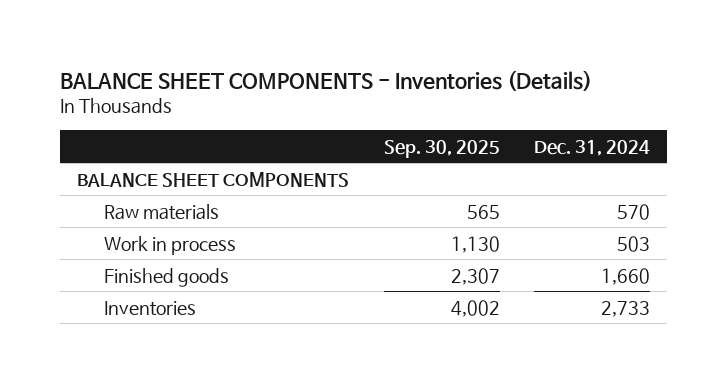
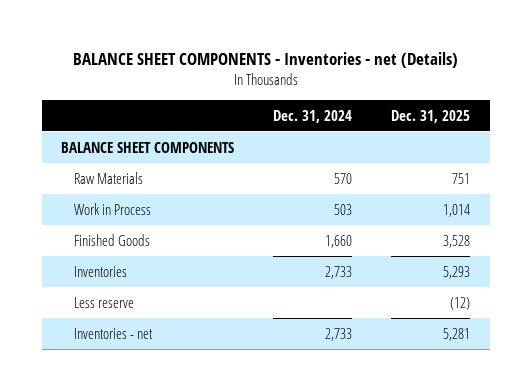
[60,70,593,92] BALANCE SHEET COMPONENTS - Inventories (Details) -> [72,51,458,68] BALANCE SHEET COMPONENTS - Inventories - net (Details)
[383,139,500,158] Sep. 30, 2025 -> none
none -> [391,109,471,123] Dec. 31, 2025
[104,203,220,220] Raw materials -> [73,171,143,184] Raw Materials
[104,235,237,255] Work in process -> [73,202,151,215] Work in Process
[104,267,230,287] Finished goods -> [73,233,150,246] Finished Goods
none -> [73,296,134,308] Less reserve
none -> [73,327,153,339] Inventories - net

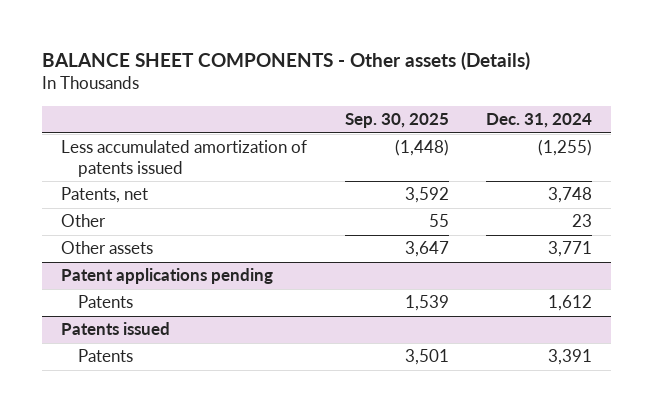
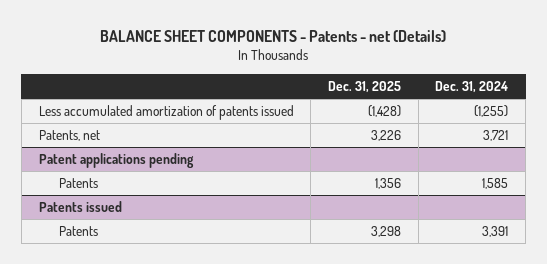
[42,52,531,71] BALANCE SHEET COMPONENTS - Other assets (Details) -> [100,30,447,43] BALANCE SHEET COMPONENTS - Patents - net (Details)
[344,113,449,129] Sep. 30, 2025 -> none
none -> [327,80,401,93] Dec. 31, 2025
[61,214,107,228] Other -> none
[61,241,154,255] Other assets -> none
[548,187,593,204] 3,748 -> [483,130,509,142] 3,721
[548,295,593,312] 1,612 -> [482,178,509,190] 1,585

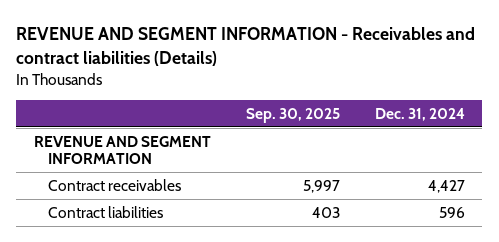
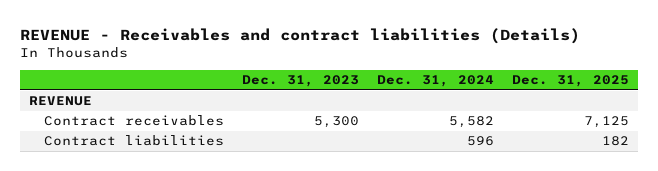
[16,27,476,67] REVENUE AND SEGMENT INFORMATION - Receivables and contract liabilities (Details) -> [20,27,581,44] REVENUE - Receivables and contract liabilities (Details)
[245,107,340,123] Sep. 30, 2025 -> none
none -> [241,75,359,88] Dec. 31, 2023
none -> [512,75,630,88] Dec. 31, 2025
[33,135,211,165] REVENUE AND SEGMENT INFORMATION -> [29,96,93,107] REVENUE
[427,179,465,193] 4,427 -> [449,116,495,129] 5,582

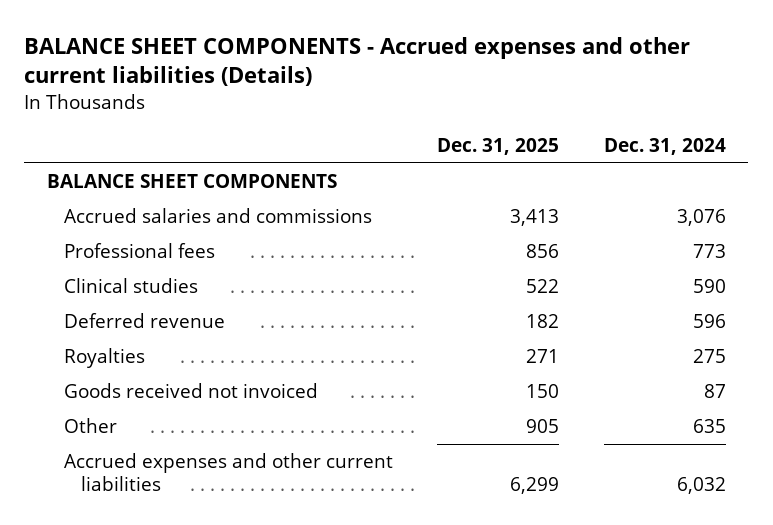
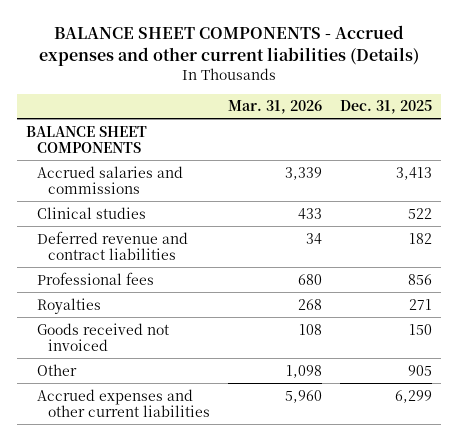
[603,138,726,156] Dec. 31, 2024 -> none
none -> [227,100,322,115] Mar. 31, 2026
[63,313,225,329] Deferred revenue -> [37,230,189,260] Deferred revenue and contract liabilities
[63,243,215,259] Professional fees -> [37,271,155,285] Professional fees

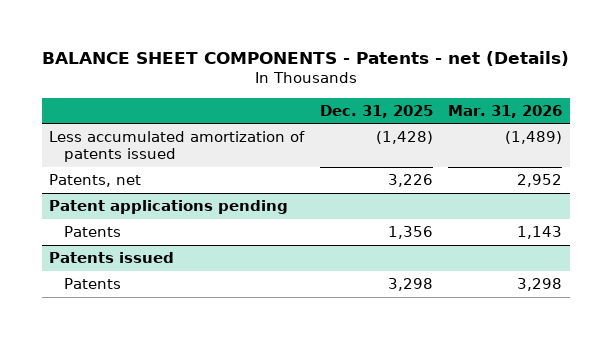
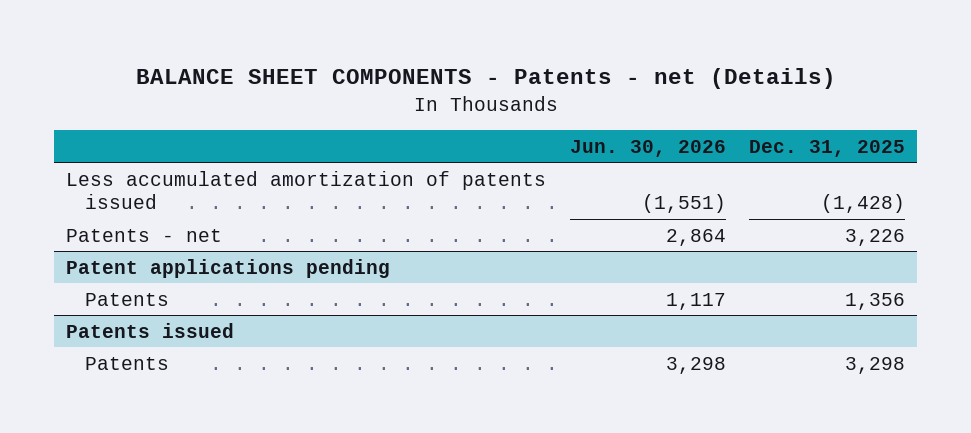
[448,104,563,118] Mar. 31, 2026 -> none
none -> [569,139,726,157] Jun. 30, 2026
[49,173,142,187] Patents, net -> [65,228,222,242] Patents - net

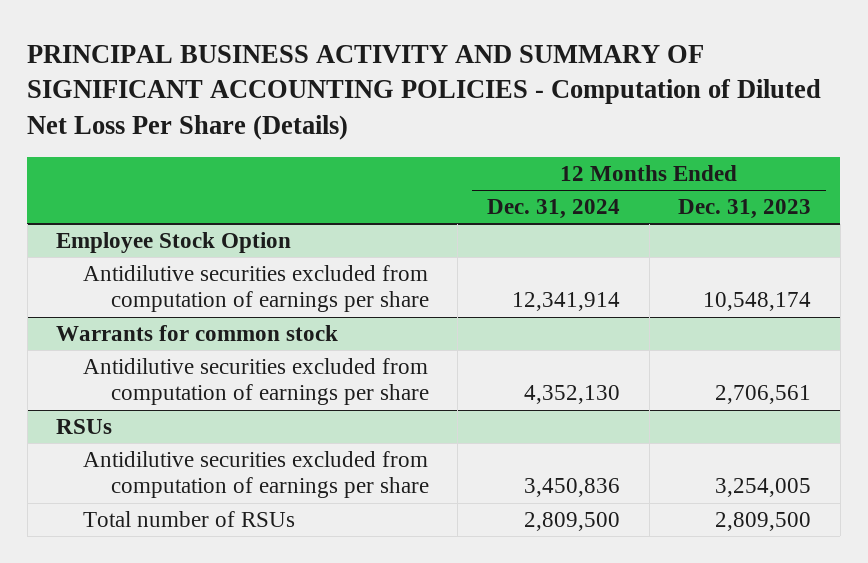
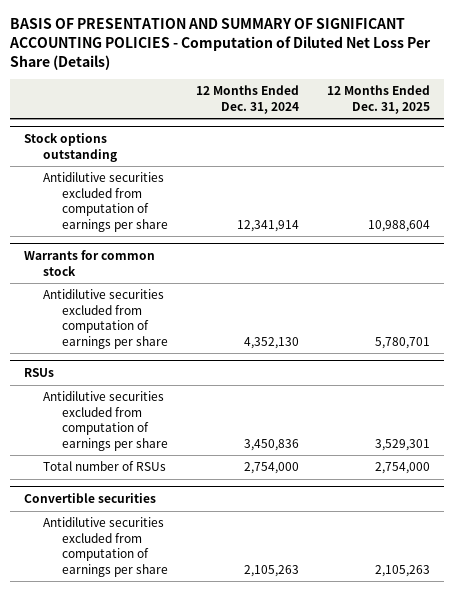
[27,44,822,141] PRINCIPAL BUSINESS ACTIVITY AND SUMMARY OF SIGNIFICANT ACCOUNTING POLICIES - Computation of Diluted Net Loss Per Share (Details) -> [9,18,432,70] BASIS OF PRESENTATION AND SUMMARY OF SIGNIFICANT ACCOUNTING POLICIES - Computation of Diluted Net Loss Per Share (Details)
[678,199,812,220] Dec. 31, 2023 -> none
none -> [327,85,431,114] 12 Months Ended Dec. 31, 2025
[56,231,292,253] Employee Stock Option -> [24,133,118,162] Stock options outstanding
[523,511,620,531] 2,809,500 -> [243,462,299,475] 2,754,000
none -> [24,493,157,504] Convertible securities
none -> [43,517,168,577] Antidilutive securities excluded from computation of earnings per share

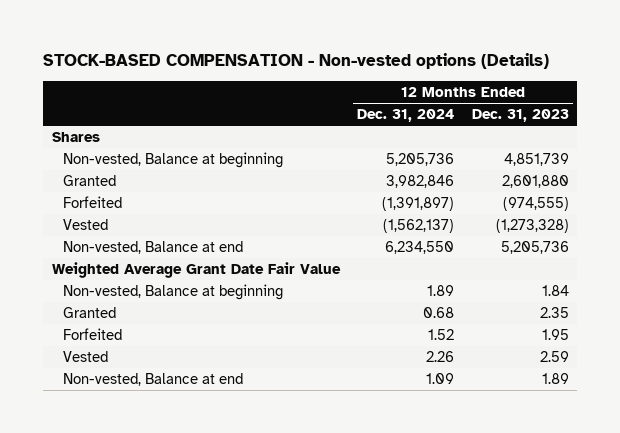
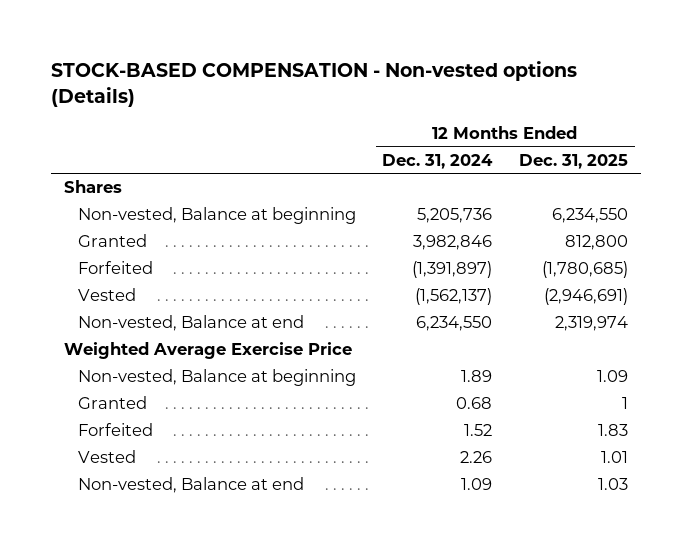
[471,109,569,123] Dec. 31, 2023 -> none
none -> [518,153,628,169] Dec. 31, 2025
[51,262,341,279] Weighted Average Grant Date Fair Value -> [64,342,353,360] Weighted Average Exercise Price

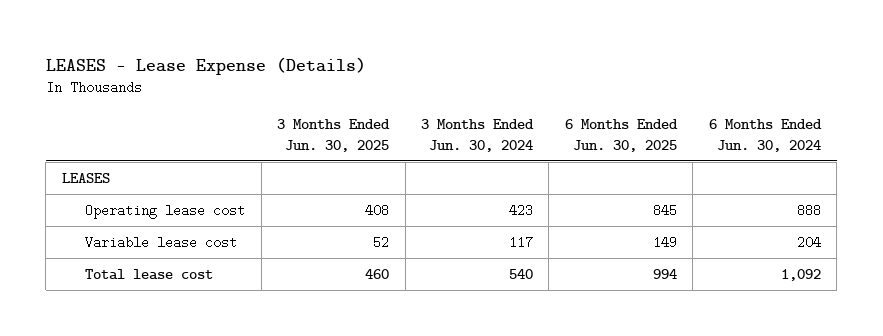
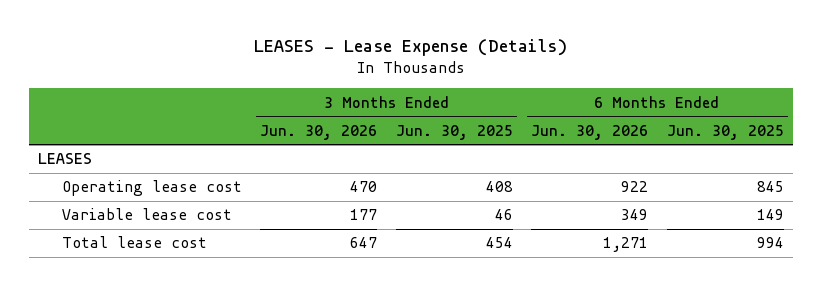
[421,119,535,152] 3 Months Ended Jun. 30, 2024 -> none
[708,119,822,152] 6 Months Ended Jun. 30, 2024 -> none
none -> [260,124,378,140] Jun. 30, 2026
none -> [531,124,649,140] Jun. 30, 2026
[373,236,390,250] 52 -> [494,209,513,221] 46
[365,269,390,280] 460 -> [485,237,513,249] 454

